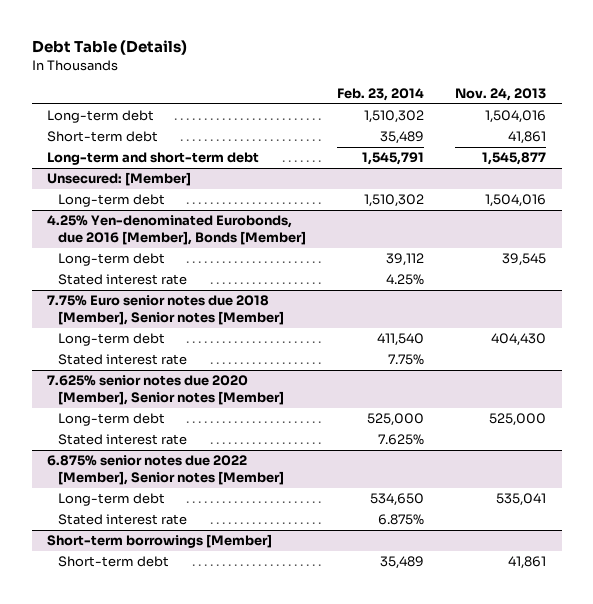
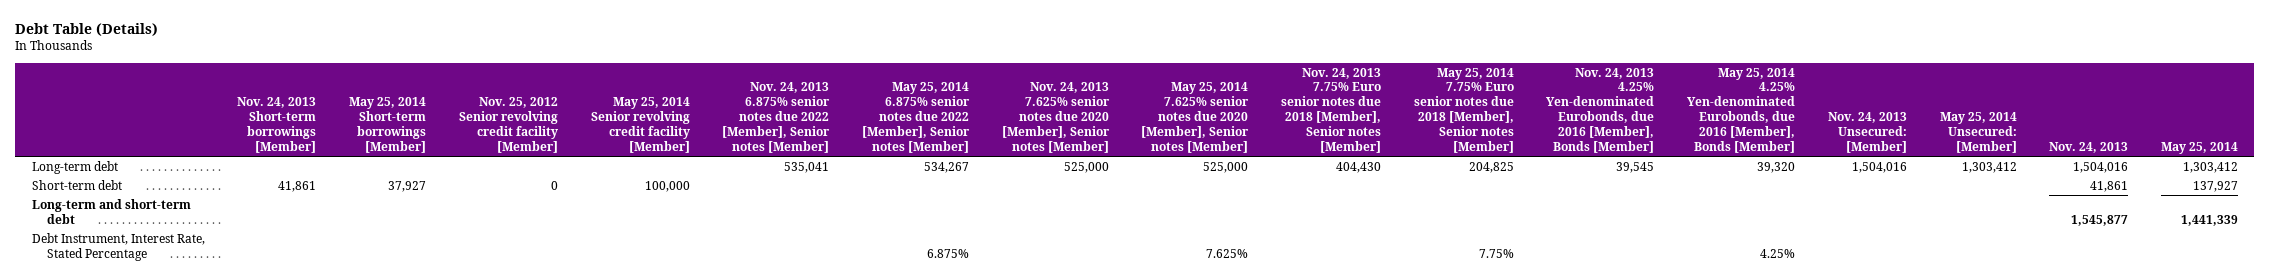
[336,88,424,102] Feb. 23, 2014 -> none
none -> [237,97,317,154] Nov. 24, 2013 Short-term borrowings [Member]
none -> [349,97,427,154] May 25, 2014 Short-term borrowings [Member]
none -> [458,97,558,154] Nov. 25, 2012 Senior revolving credit facility [Member]
none -> [590,97,690,154] May 25, 2014 Senior revolving credit facility [Member]
none -> [722,82,831,154] Nov. 24, 2013 6.875% senior notes due 2022 [Member], Senior notes [Member]
none -> [861,82,970,154] May 25, 2014 6.875% senior notes due 2022 [Member], Senior notes [Member]
none -> [1001,82,1110,154] Nov. 24, 2013 7.625% senior notes due 2020 [Member], Senior notes [Member]
none -> [1141,82,1250,154] May 25, 2014 7.625% senior notes due 2020 [Member], Senior notes [Member]
none -> [1281,67,1382,154] Nov. 24, 2013 7.75% Euro senior notes due 2018 [Member], Senior notes [Member]
none -> [1413,67,1514,154] May 25, 2014 7.75% Euro senior notes due 2018 [Member], Senior notes [Member]
none -> [1546,67,1655,154] Nov. 24, 2013 4.25% Yen-denominated Eurobonds, due 2016 [Member], Bonds [Member]
none -> [1687,67,1796,154] May 25, 2014 4.25% Yen-denominated Eurobonds, due 2016 [Member], Bonds [Member]
none -> [1827,112,1907,154] Nov. 24, 2013 Unsecured: [Member]
none -> [1939,112,2017,154] May 25, 2014 Unsecured: [Member]
none -> [2160,142,2238,155] May 25, 2014
[47,172,192,187] Unsecured: [Member] -> none
[57,194,165,208] Long-term debt -> none
[47,215,306,246] 4.25% Yen-denominated Eurobonds, due 2016 [Member], Bonds [Member] -> none
[57,253,165,267] Long-term debt -> none
[47,295,284,326] 7.75% Euro senior notes due 2018 [Member], Senior notes [Member] -> none
[57,333,165,347] Long-term debt -> none
[57,354,187,366] Stated interest rate -> none
[47,375,284,406] 7.625% senior notes due 2020 [Member], Senior notes [Member] -> none
[57,413,165,427] Long-term debt -> none
[57,434,187,446] Stated interest rate -> none
[47,455,284,486] 6.875% senior notes due 2022 [Member], Senior notes [Member] -> none
[57,493,165,507] Long-term debt -> none
[57,514,187,526] Stated interest rate -> none
[47,534,273,549] Short-term borrowings [Member] -> none
[57,556,169,568] Short-term debt -> none
[57,274,187,286] Stated interest rate -> [31,233,205,261] Debt Instrument, Interest Rate, Stated Percentage

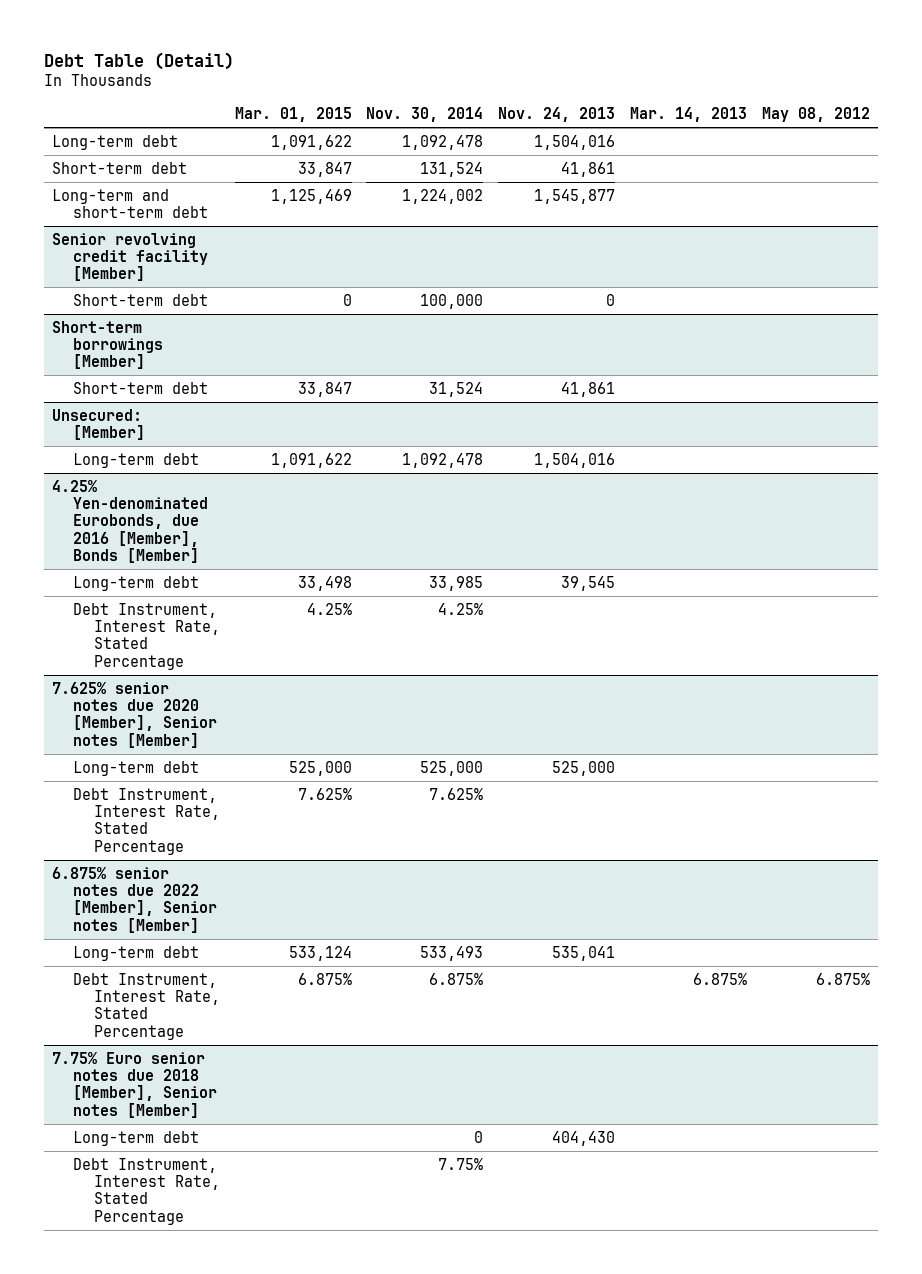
[15,23,159,37] Debt Table (Details) -> [44,51,235,70] Debt Table (Detail)
[237,97,317,154] Nov. 24, 2013 Short-term borrowings [Member] -> none
[349,97,427,154] May 25, 2014 Short-term borrowings [Member] -> none
[458,97,558,154] Nov. 25, 2012 Senior revolving credit facility [Member] -> none
[590,97,690,154] May 25, 2014 Senior revolving credit facility [Member] -> none
[722,82,831,154] Nov. 24, 2013 6.875% senior notes due 2022 [Member], Senior notes [Member] -> none
[861,82,970,154] May 25, 2014 6.875% senior notes due 2022 [Member], Senior notes [Member] -> none
[1001,82,1110,154] Nov. 24, 2013 7.625% senior notes due 2020 [Member], Senior notes [Member] -> none
[1141,82,1250,154] May 25, 2014 7.625% senior notes due 2020 [Member], Senior notes [Member] -> none
[1281,67,1382,154] Nov. 24, 2013 7.75% Euro senior notes due 2018 [Member], Senior notes [Member] -> none
[1413,67,1514,154] May 25, 2014 7.75% Euro senior notes due 2018 [Member], Senior notes [Member] -> none
[1546,67,1655,154] Nov. 24, 2013 4.25% Yen-denominated Eurobonds, due 2016 [Member], Bonds [Member] -> none
[1687,67,1796,154] May 25, 2014 4.25% Yen-denominated Eurobonds, due 2016 [Member], Bonds [Member] -> none
[1827,112,1907,154] Nov. 24, 2013 Unsecured: [Member] -> none
[1939,112,2017,154] May 25, 2014 Unsecured: [Member] -> none
[2160,142,2238,155] May 25, 2014 -> none
none -> [234,107,352,123] Mar. 01, 2015
none -> [366,107,484,123] Nov. 30, 2014
none -> [630,107,748,123] Mar. 14, 2013
none -> [762,107,871,123] May 08, 2012
none -> [51,232,208,282] Senior revolving credit facility [Member]
none -> [72,293,208,306] Short-term debt
none -> [51,320,163,370] Short-term borrowings [Member]
none -> [72,381,208,394] Short-term debt
none -> [51,408,145,440] Unsecured: [Member]
none -> [72,452,199,468] Long-term debt
none -> [51,479,208,563] 4.25% Yen-denominated Eurobonds, due 2016 [Member], Bonds [Member]
none -> [72,575,199,591] Long-term debt
none -> [51,681,217,748] 7.625% senior notes due 2020 [Member], Senior notes [Member]
none -> [72,760,199,776] Long-term debt
none -> [72,787,220,855] Debt Instrument, Interest Rate, Stated Percentage
none -> [51,866,217,933] 6.875% senior notes due 2022 [Member], Senior notes [Member]
none -> [72,945,199,961] Long-term debt
none -> [72,972,220,1040] Debt Instrument, Interest Rate, Stated Percentage
none -> [51,1051,217,1118] 7.75% Euro senior notes due 2018 [Member], Senior notes [Member]
none -> [72,1130,199,1146] Long-term debt
none -> [72,1157,220,1225] Debt Instrument, Interest Rate, Stated Percentage

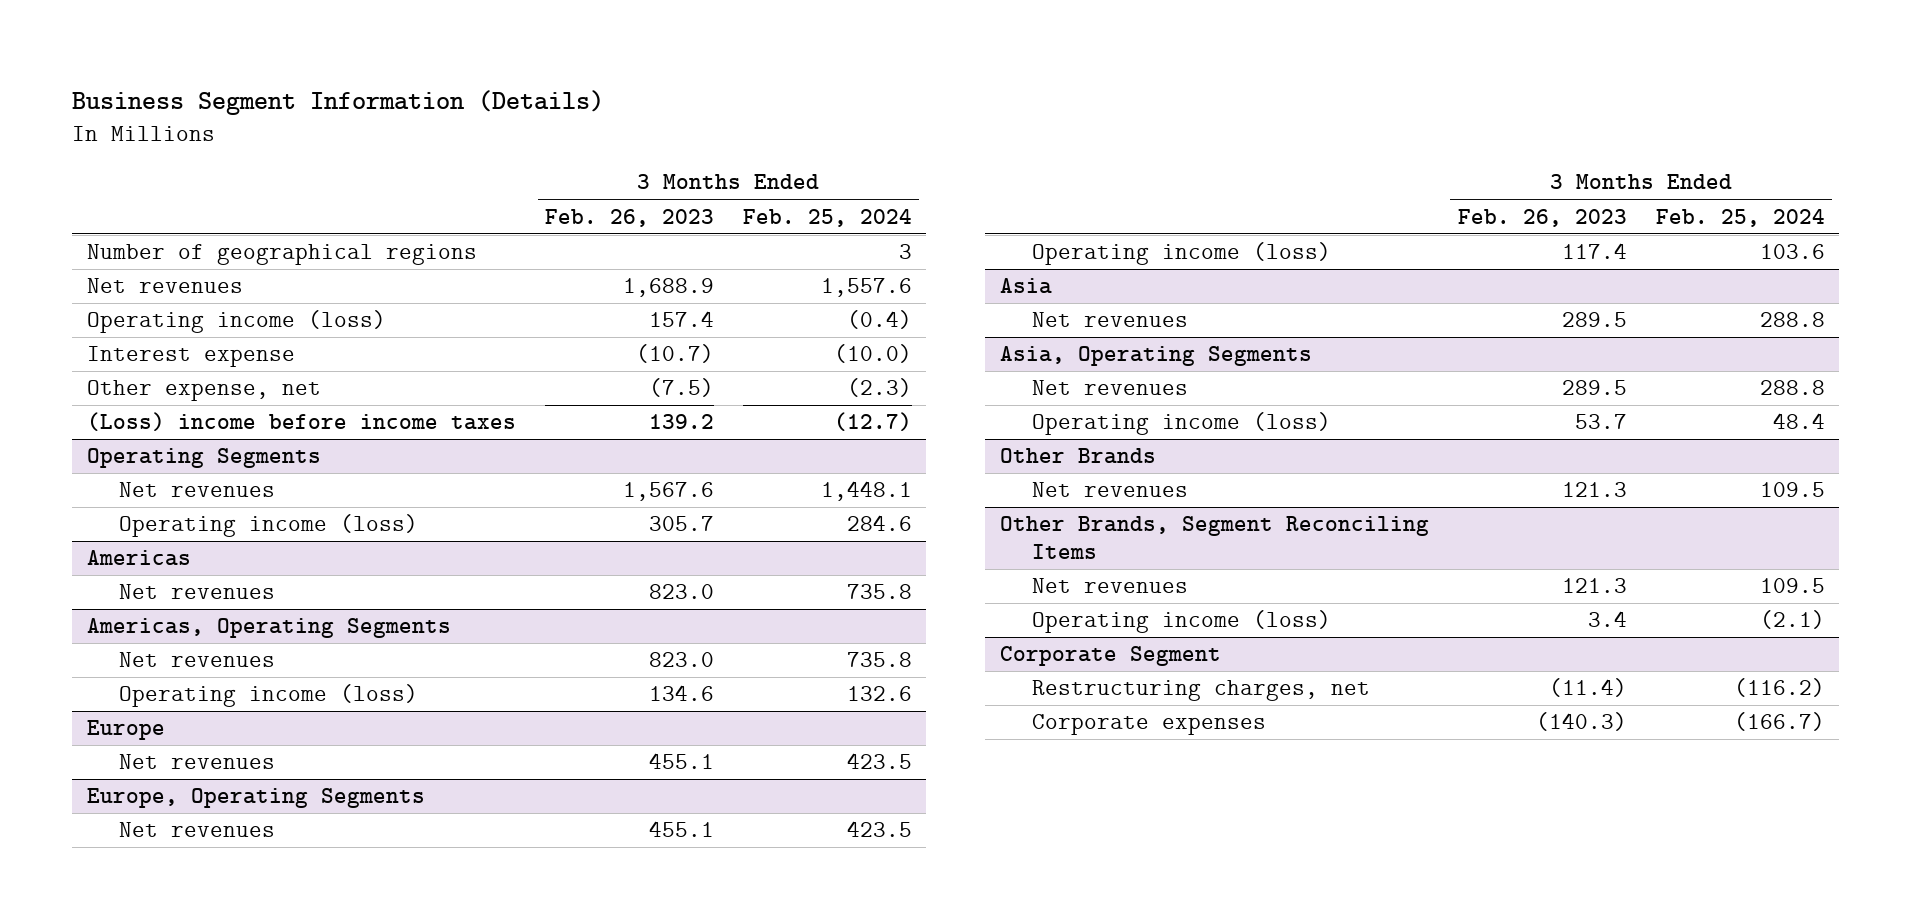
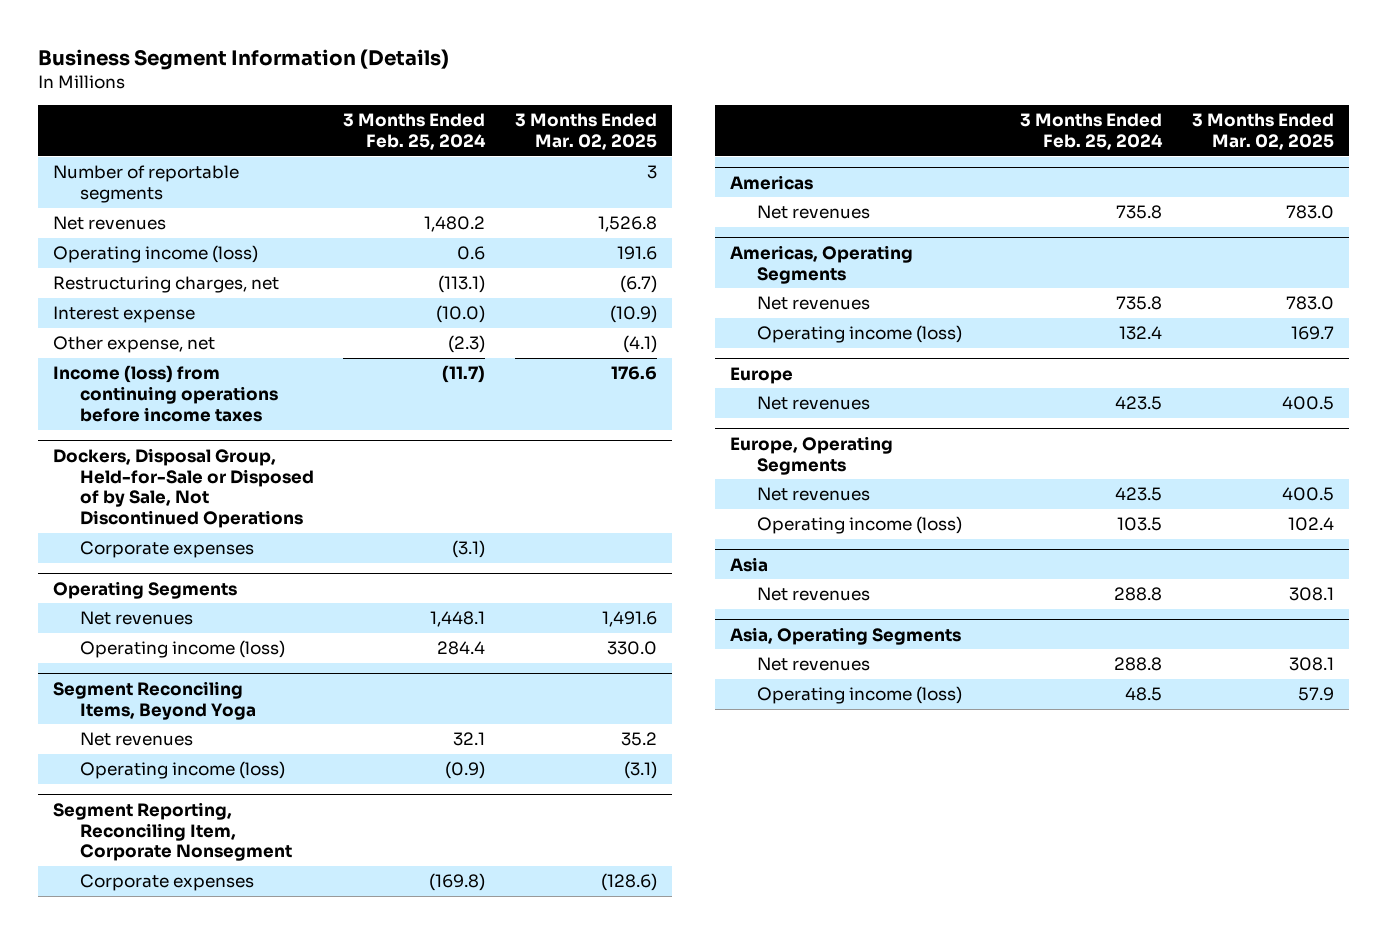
[544,208,714,227] Feb. 26, 2023 -> none
none -> [514,113,657,151] 3 Months Ended Mar. 02, 2025
[86,244,477,266] Number of geographical regions -> none
none -> [52,165,239,204] Number of reportable segments
[820,278,912,298] 1,557.6 -> [424,216,486,233] 1,480.2
[846,310,912,330] (0.4) -> [457,246,486,261] 0.6
none -> [52,276,279,294] Restructuring charges, net
[86,412,516,432] (Loss) income before income taxes -> [52,365,278,422] Income (loss) from continuing operations before income taxes
[833,412,912,432] (12.7) -> [442,365,486,384] (11.7)
none -> [52,447,314,529] Dockers, Disposal Group, Held-for-Sale or Disposed of by Sale, Not Discontinued Operations
none -> [79,541,254,559] Corporate expenses
[846,515,912,532] 284.6 -> [437,641,486,656] 284.4
none -> [52,680,256,720] Segment Reconciling Items, Beyond Yoga
none -> [79,732,193,747] Net revenues
none -> [79,761,285,780] Operating income (loss)
none -> [52,801,292,862] Segment Reporting, Reconciling Item, Corporate Nonsegment
none -> [79,874,254,892] Corporate expenses
[846,686,912,702] 132.6 -> [1119,326,1163,341] 132.4
[1759,244,1825,260] 103.6 -> [1117,517,1163,532] 103.5
[999,448,1156,465] Other Brands -> none
[1031,482,1188,498] Net revenues -> none
[999,516,1429,559] Other Brands, Segment Reconciling Items -> none
[1031,578,1188,594] Net revenues -> none
[1031,610,1331,634] Operating income (loss) -> none
[999,646,1221,667] Corporate Segment -> none
[1031,680,1370,702] Restructuring charges, net -> none
[1031,714,1266,736] Corporate expenses -> none
[1772,413,1825,430] 48.4 -> [1125,687,1163,702] 48.5

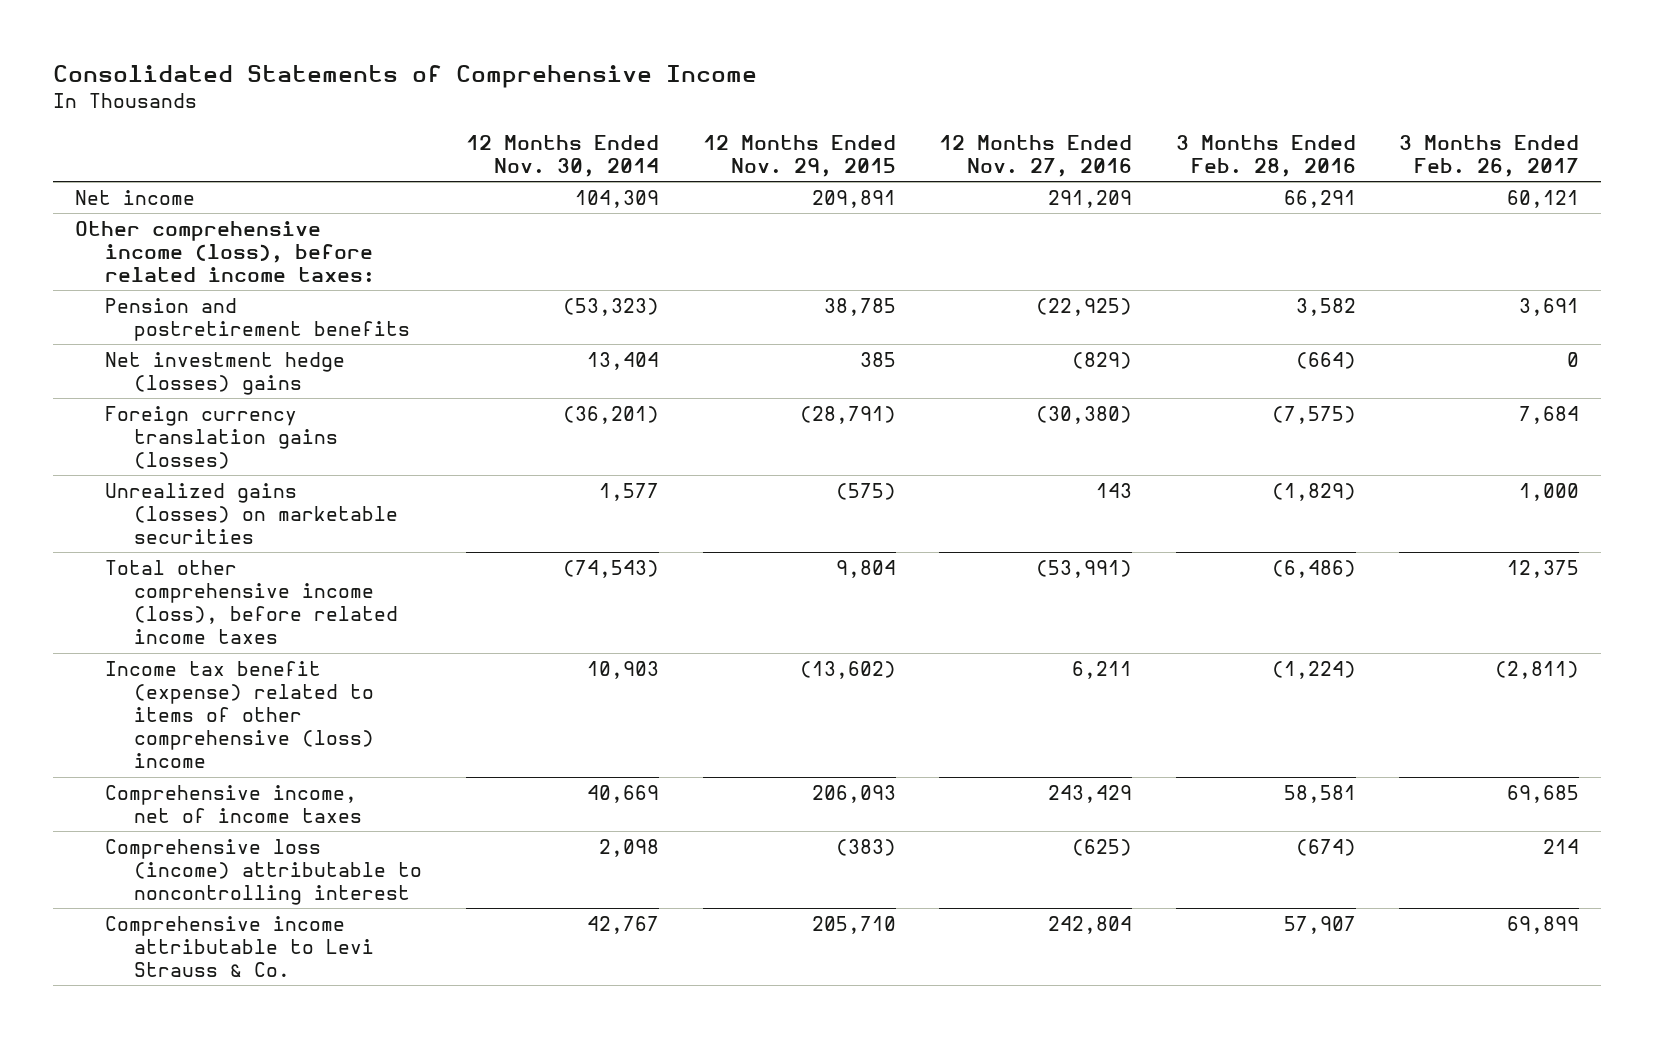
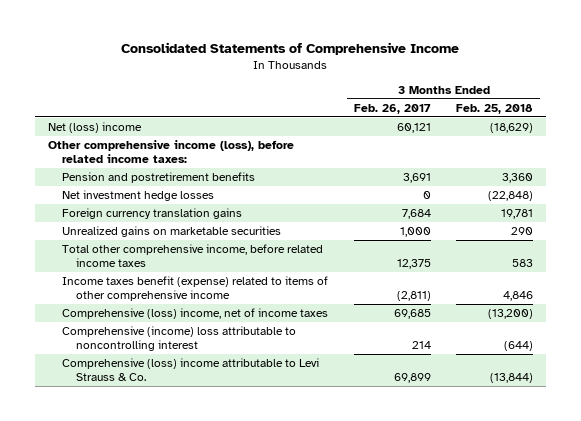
[466,134,660,177] 12 Months Ended Nov. 30, 2014 -> none
[702,134,896,177] 12 Months Ended Nov. 29, 2015 -> none
[939,134,1133,177] 12 Months Ended Nov. 27, 2016 -> none
[1175,134,1356,177] 3 Months Ended Feb. 28, 2016 -> none
none -> [456,103,534,114] Feb. 25, 2018
[74,189,195,205] Net income -> [47,121,142,133] Net (loss) income
[104,351,345,395] Net investment hedge (losses) gains -> [61,189,214,201] Net investment hedge losses
[104,405,339,470] Foreign currency translation gains (losses) -> [61,207,242,219] Foreign currency translation gains
[104,482,399,545] Unrealized gains (losses) on marketable securities -> [61,225,281,237] Unrealized gains on marketable securities
[104,559,399,645] Total other comprehensive income (loss), before related income taxes -> [61,243,323,268] Total other comprehensive income, before related income taxes
[104,660,375,769] Income tax benefit (expense) related to items of other comprehensive (loss) income -> [61,275,328,302] Income taxes benefit (expense) related to items of other comprehensive income
[104,784,363,823] Comprehensive income, net of income taxes -> [61,307,328,319] Comprehensive (loss) income, net of income taxes
[104,838,423,906] Comprehensive loss (income) attributable to noncontrolling interest -> [61,325,296,352] Comprehensive (income) loss attributable to noncontrolling interest
[104,915,375,978] Comprehensive income attributable to Levi Strauss & Co. -> [61,357,319,382] Comprehensive (loss) income attributable to Levi Strauss & Co.

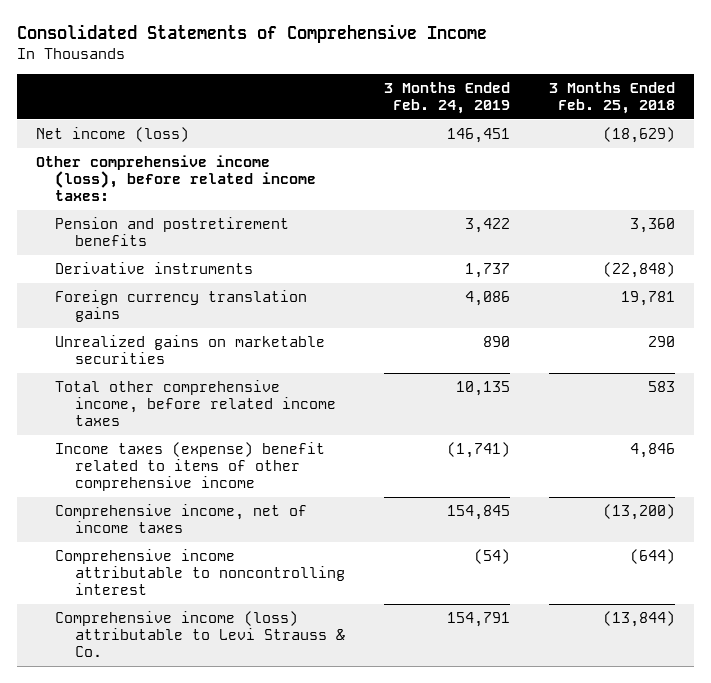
[353,103,431,114] Feb. 26, 2017 -> none
none -> [383,82,510,115] 3 Months Ended Feb. 24, 2019
[47,121,142,133] Net (loss) income -> [36,127,190,143] Net income (loss)
[61,189,214,201] Net investment hedge losses -> [55,262,254,275] Derivative instruments
[61,275,328,302] Income taxes benefit (expense) related to items of other comprehensive income -> [55,442,326,492] Income taxes (expense) benefit related to items of other comprehensive income
[61,307,328,319] Comprehensive (loss) income, net of income taxes -> [55,504,308,534] Comprehensive income, net of income taxes
[61,325,296,352] Comprehensive (income) loss attributable to noncontrolling interest -> [55,549,345,596] Comprehensive income attributable to noncontrolling interest
[61,357,319,382] Comprehensive (loss) income attributable to Levi Strauss & Co. -> [55,611,345,658] Comprehensive income (loss) attributable to Levi Strauss & Co.

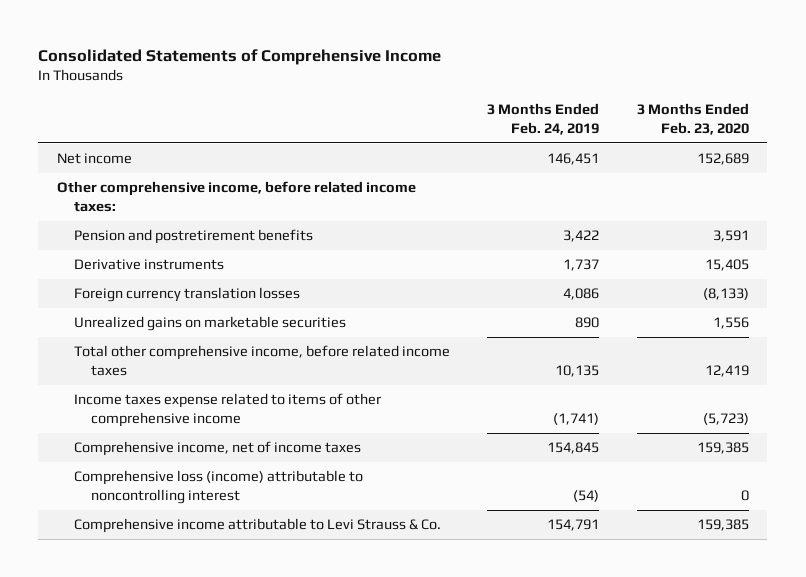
[548,82,675,115] 3 Months Ended Feb. 25, 2018 -> none
none -> [636,102,749,135] 3 Months Ended Feb. 23, 2020
[36,127,190,143] Net income (loss) -> [56,153,132,165] Net income
[36,155,317,202] Other comprehensive income (loss), before related income taxes: -> [56,181,416,212] Other comprehensive income, before related income taxes:
[55,290,308,323] Foreign currency translation gains -> [74,287,301,303] Foreign currency translation losses
[55,442,326,492] Income taxes (expense) benefit related to items of other comprehensive income -> [74,393,382,427] Income taxes expense related to items of other comprehensive income
[55,549,345,596] Comprehensive income attributable to noncontrolling interest -> [74,470,364,504] Comprehensive loss (income) attributable to noncontrolling interest
[55,611,345,658] Comprehensive income (loss) attributable to Levi Strauss & Co. -> [74,518,442,534] Comprehensive income attributable to Levi Strauss & Co.

